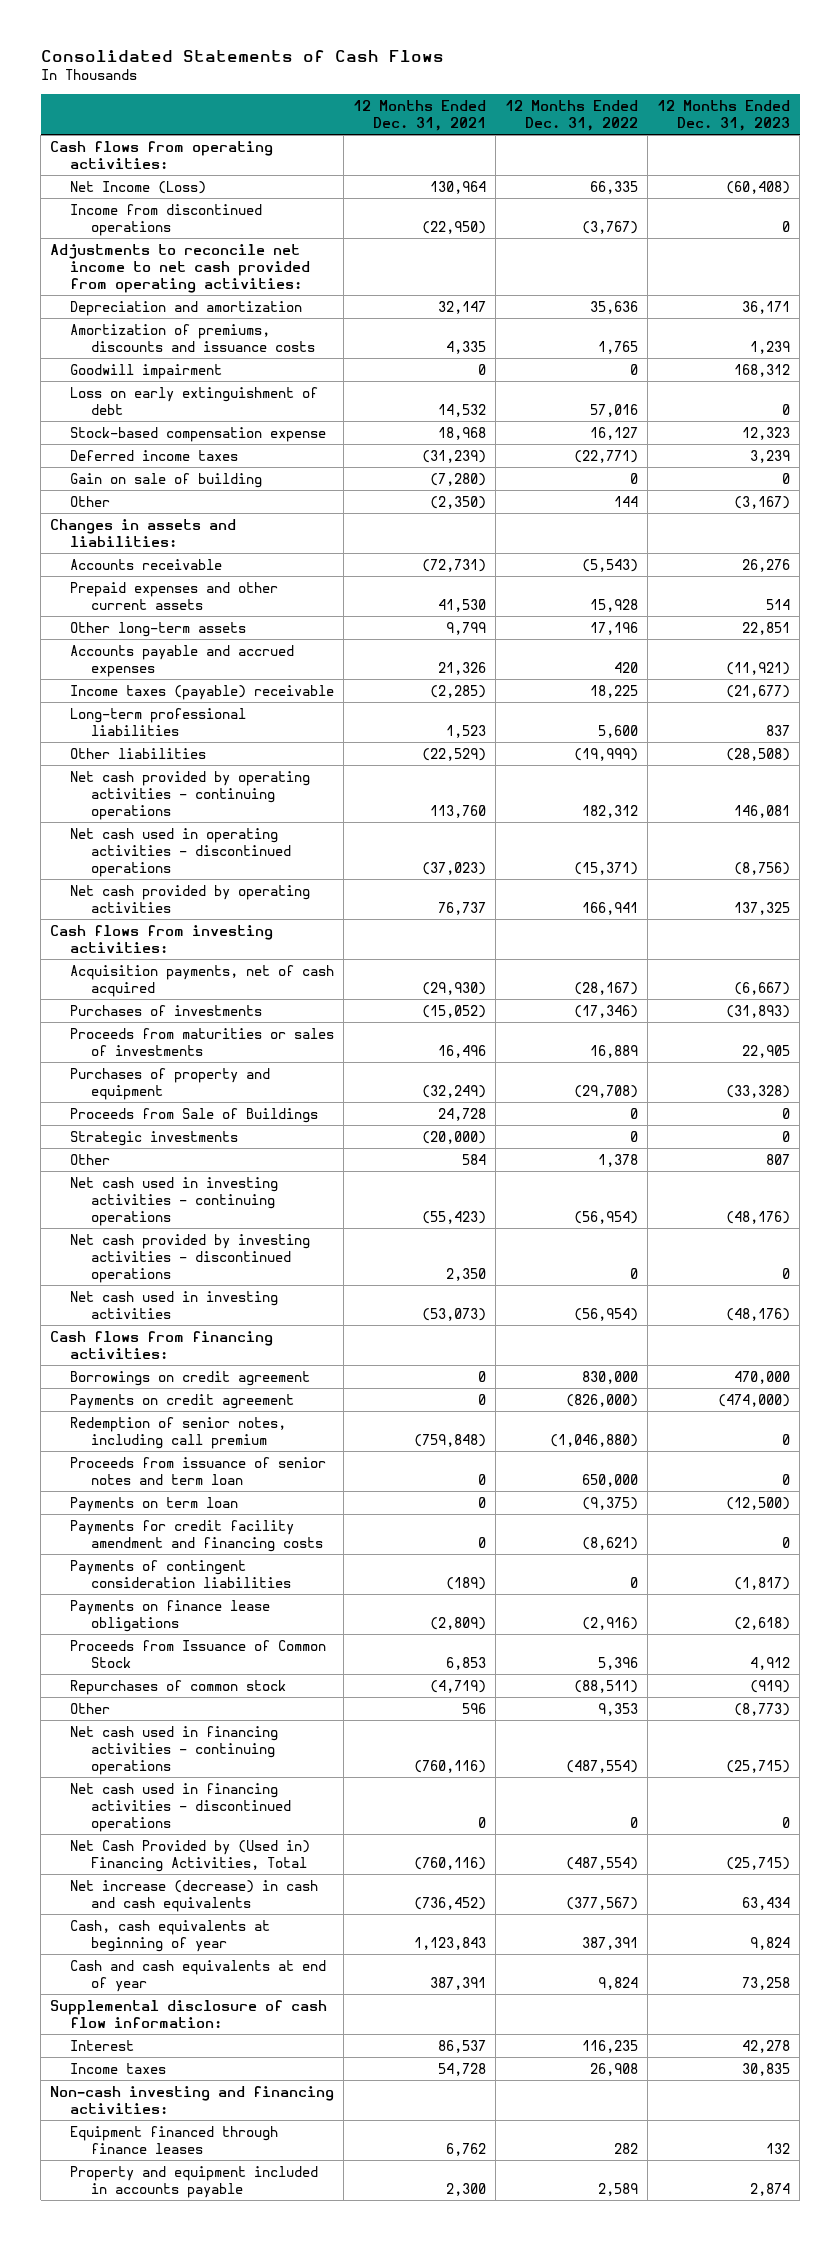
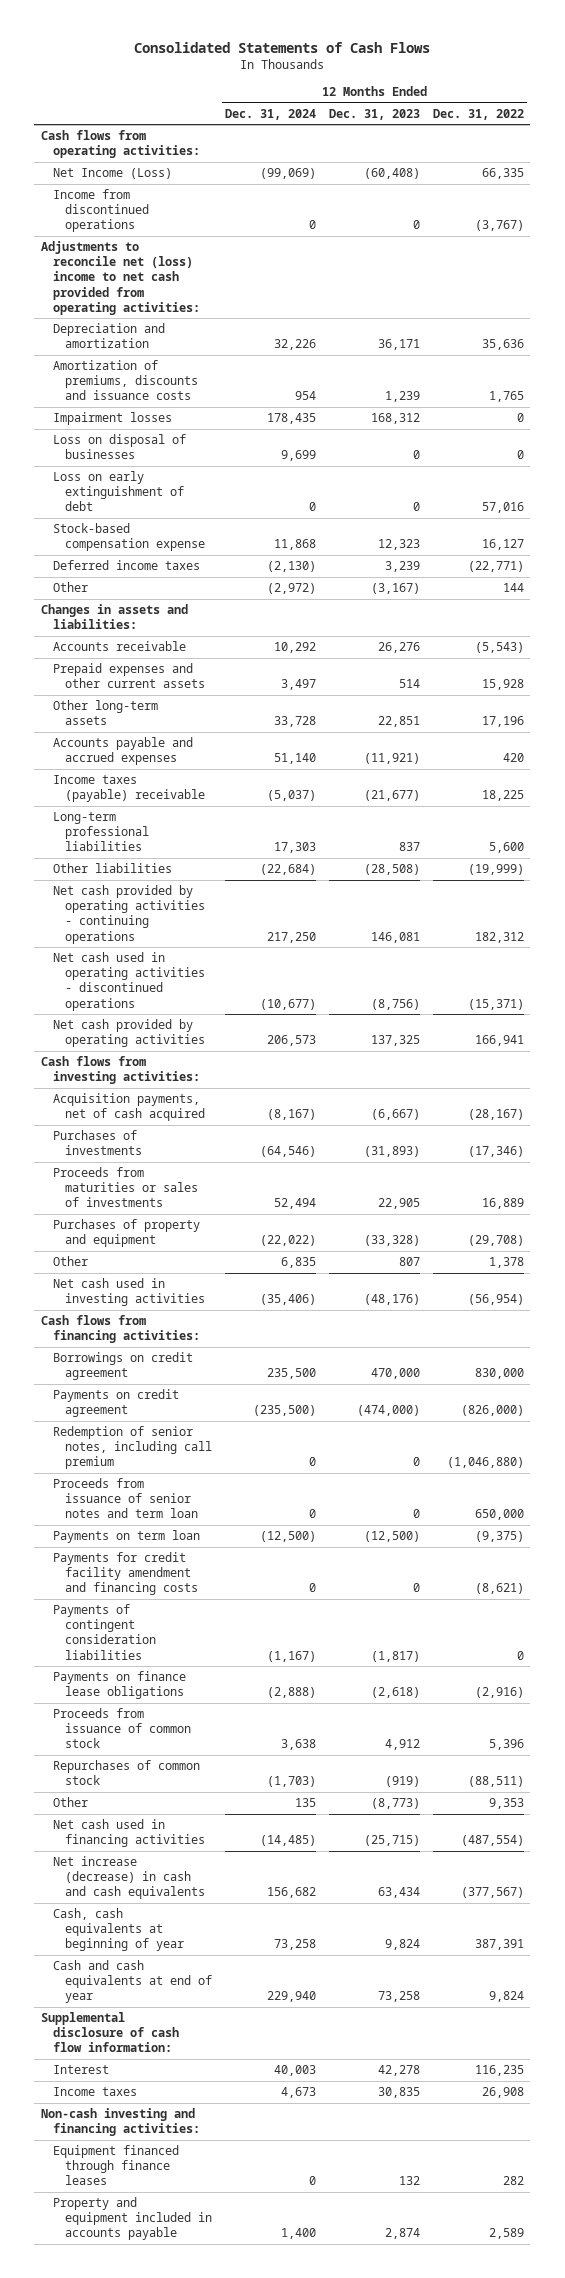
[353,99,487,131] 12 Months Ended Dec. 31, 2021 -> none
none -> [225,108,317,120] Dec. 31, 2024
[50,243,311,293] Adjustments to reconcile net income to net cash provided from operating activities: -> [40,241,201,315] Adjustments to reconcile net (loss) income to net cash provided from operating activities:
[70,363,223,379] Goodwill impairment -> [53,412,173,426] Impairment losses
none -> [53,434,187,460] Loss on disposal of businesses
[70,472,263,488] Gain on sale of building -> none
[70,1107,319,1123] Proceeds from Sale of Buildings -> none
[70,1130,239,1146] Strategic investments -> none
[70,1176,279,1226] Net cash used in investing activities - continuing operations -> none
[70,1233,311,1283] Net cash provided by investing activities - discontinued operations -> none
[70,1639,327,1668] Proceeds from Issuance of Common Stock -> [53,1708,192,1749] Proceeds from issuance of common stock
[70,1725,279,1775] Net cash used in financing activities - continuing operations -> none
[70,1782,291,1832] Net cash used in financing activities - discontinued operations -> none
[70,1839,311,1872] Net Cash Provided by (Used in) Financing Activities, Total -> [53,1819,206,1848] Net cash used in financing activities

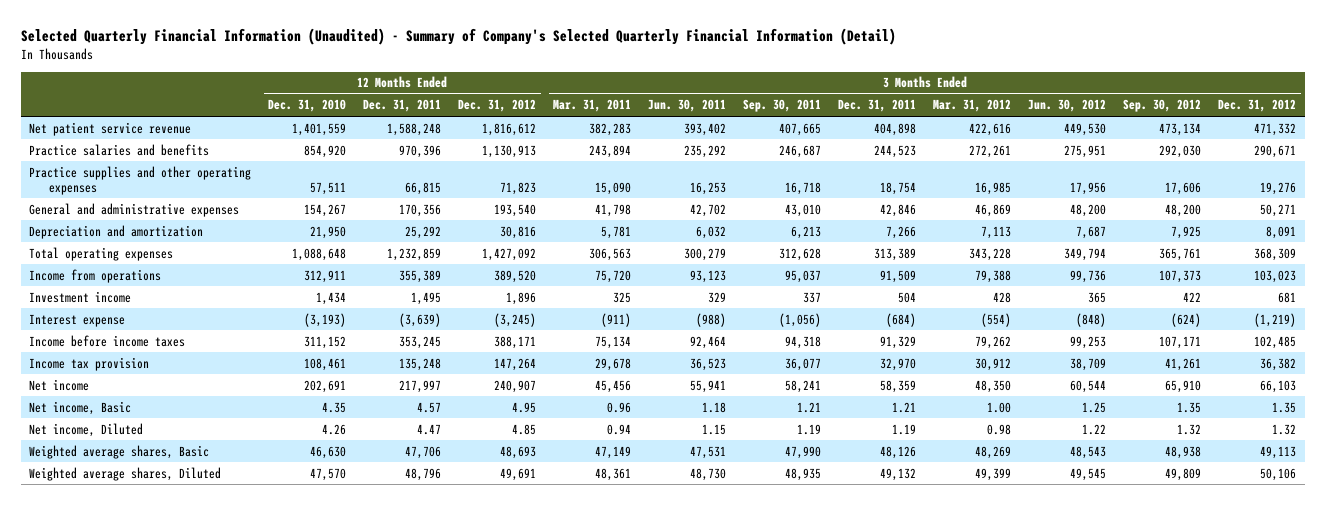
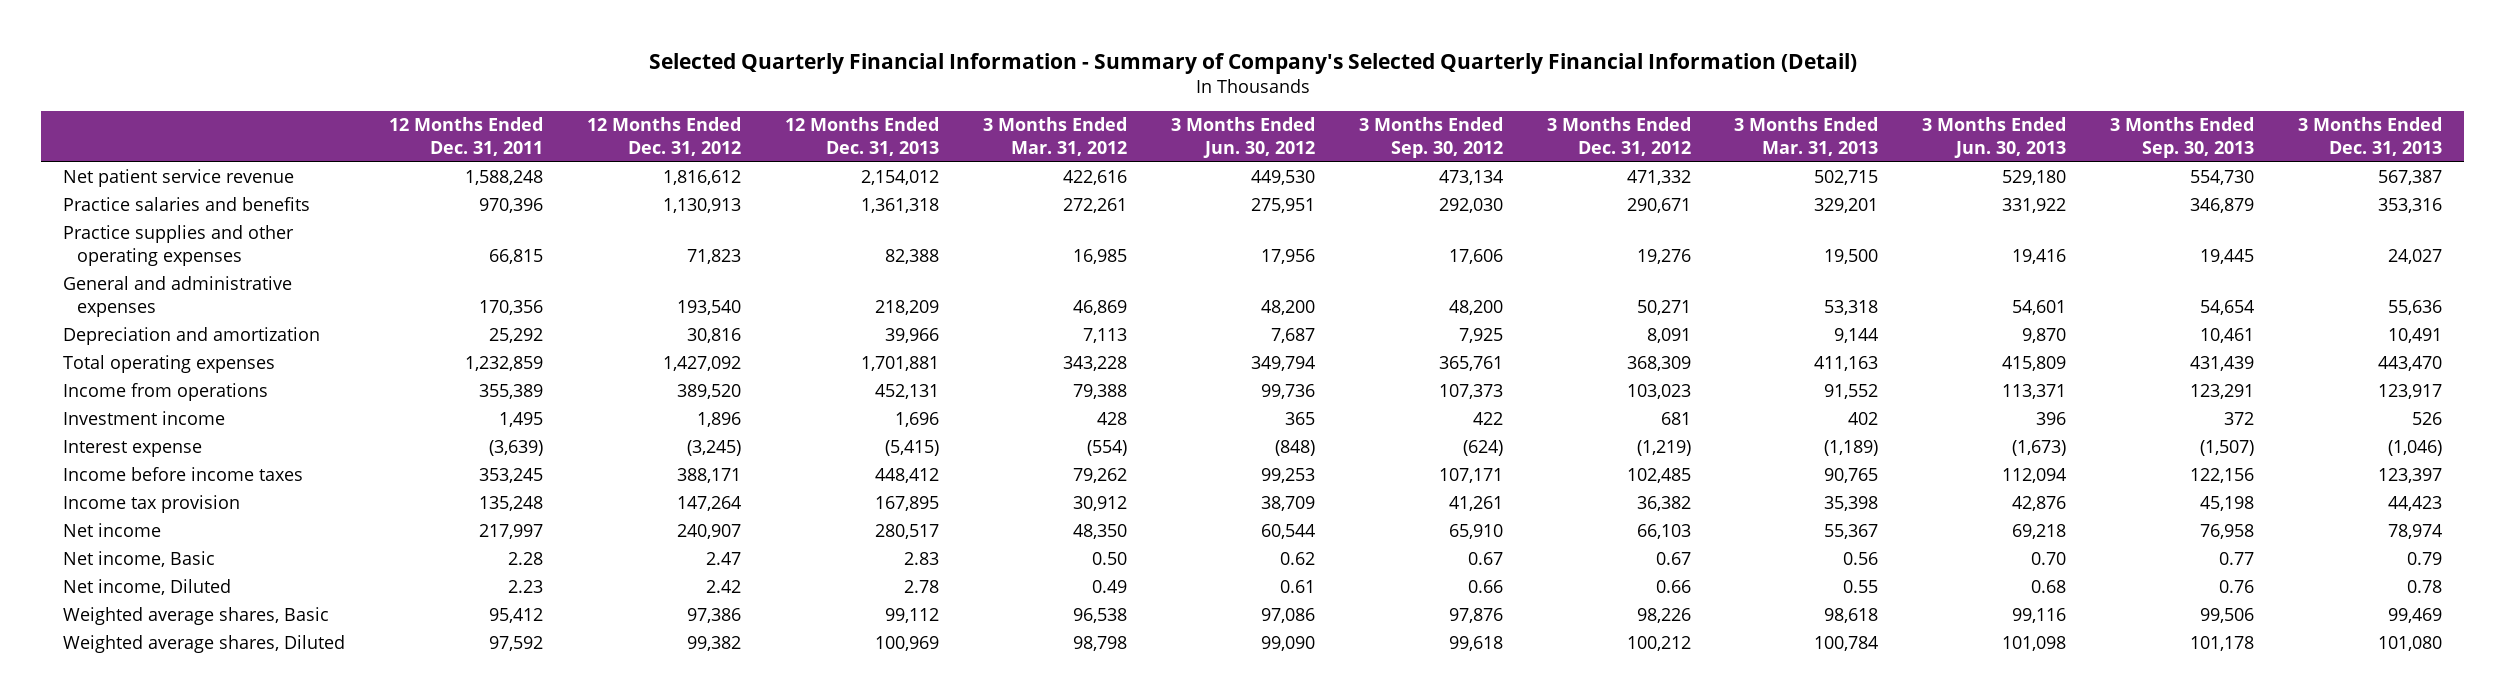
[20,28,896,46] Selected Quarterly Financial Information (Unaudited) - Summary of Company's Selected Quarterly Financial Information (Detail) -> [648,52,1857,74] Selected Quarterly Financial Information - Summary of Company's Selected Quarterly Financial Information (Detail)
[268,99,347,113] Dec. 31, 2010 -> none
[553,99,632,113] Mar. 31, 2011 -> none
[648,99,727,113] Jun. 30, 2011 -> none
[743,99,822,113] Sep. 30, 2011 -> none
[838,99,917,113] Dec. 31, 2011 -> none
none -> [784,117,939,156] 12 Months Ended Dec. 31, 2013
none -> [1734,117,1879,156] 3 Months Ended Mar. 31, 2013
none -> [1922,117,2067,158] 3 Months Ended Jun. 30, 2013
none -> [2110,117,2255,158] 3 Months Ended Sep. 30, 2013
none -> [2298,117,2443,156] 3 Months Ended Dec. 31, 2013
[417,401,442,413] 4.57 -> [508,552,544,566] 2.28
[512,401,537,413] 4.95 -> [706,552,742,566] 2.47
[987,401,1012,413] 1.00 -> [1091,552,1127,566] 0.50
[1082,401,1107,413] 1.25 -> [1279,552,1315,566] 0.62
[1177,401,1202,413] 1.35 -> [1467,552,1503,566] 0.67
[1272,401,1297,413] 1.35 -> [1655,552,1691,566] 0.67
[417,423,442,435] 4.47 -> [508,580,544,594] 2.23
[512,423,537,435] 4.85 -> [706,580,742,594] 2.42
[987,423,1012,435] 0.98 -> [1091,580,1127,594] 0.49
[1082,423,1107,435] 1.22 -> [1279,580,1315,594] 0.61
[1177,423,1202,435] 1.32 -> [1467,580,1503,594] 0.66
[1272,423,1297,435] 1.32 -> [1655,580,1691,594] 0.66
[405,445,442,459] 47,706 -> [489,608,544,624] 95,412
[500,445,537,459] 48,693 -> [687,608,742,624] 97,386
[975,445,1012,459] 48,269 -> [1072,608,1127,624] 96,538
[1070,445,1107,459] 48,543 -> [1260,608,1315,624] 97,086
[1165,445,1202,459] 48,938 -> [1448,608,1503,624] 97,876
[1260,445,1297,459] 49,113 -> [1636,608,1691,624] 98,226
[405,467,442,481] 48,796 -> [489,636,544,652] 97,592
[500,467,537,481] 49,691 -> [687,636,742,652] 99,382
[975,467,1012,481] 49,399 -> [1072,636,1127,652] 98,798
[1070,467,1107,481] 49,545 -> [1260,636,1315,652] 99,090
[1165,467,1202,481] 49,809 -> [1448,636,1503,652] 99,618
[1260,467,1297,481] 50,106 -> [1626,636,1691,652] 100,212

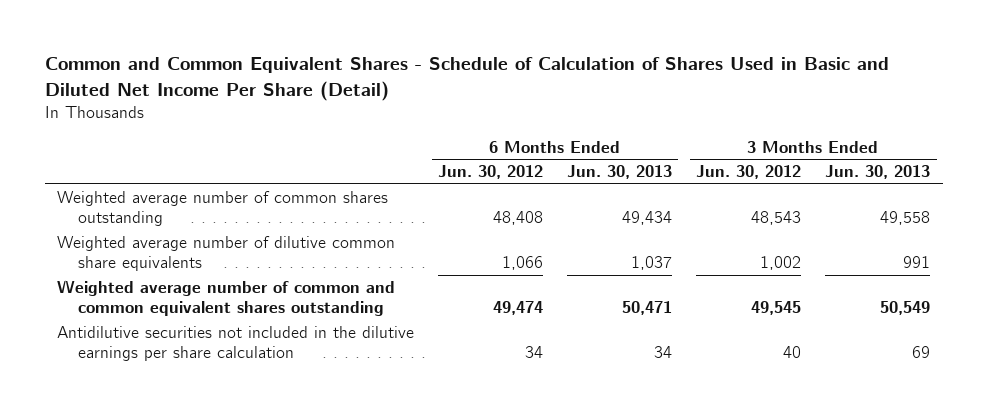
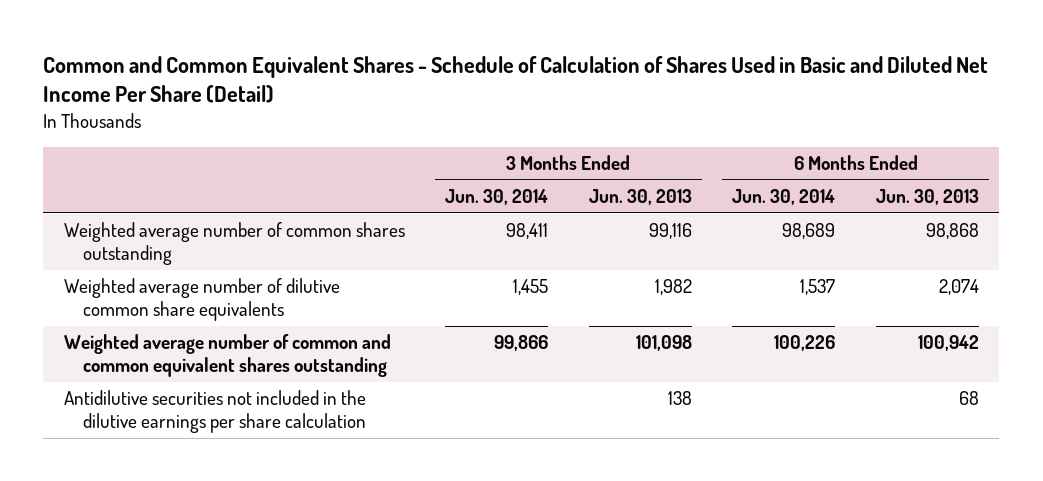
[438,165,544,180] Jun. 30, 2012 -> none
[696,165,802,180] Jun. 30, 2012 -> none
none -> [445,189,549,206] Jun. 30, 2014
none -> [732,189,836,206] Jun. 30, 2014
[622,211,673,226] 49,434 -> [926,223,980,240] 98,868
[880,211,931,226] 49,558 -> [648,223,692,240] 99,116
[631,256,673,271] 1,037 -> [939,279,980,296] 2,074
[903,256,931,269] 991 -> [654,279,692,296] 1,982
[622,301,673,316] 50,471 -> [918,335,980,352] 100,942
[880,301,931,316] 50,549 -> [635,335,692,352] 101,098
[654,346,673,359] 34 -> [959,391,980,406] 68
[912,346,931,359] 69 -> [667,391,692,406] 138

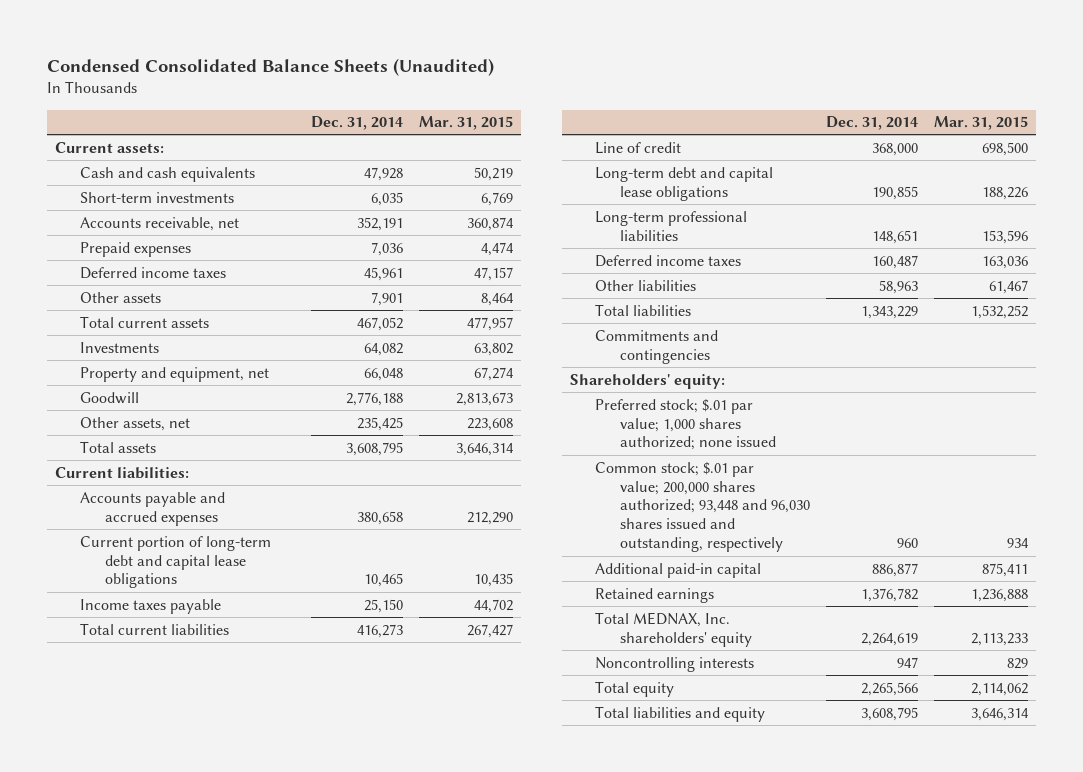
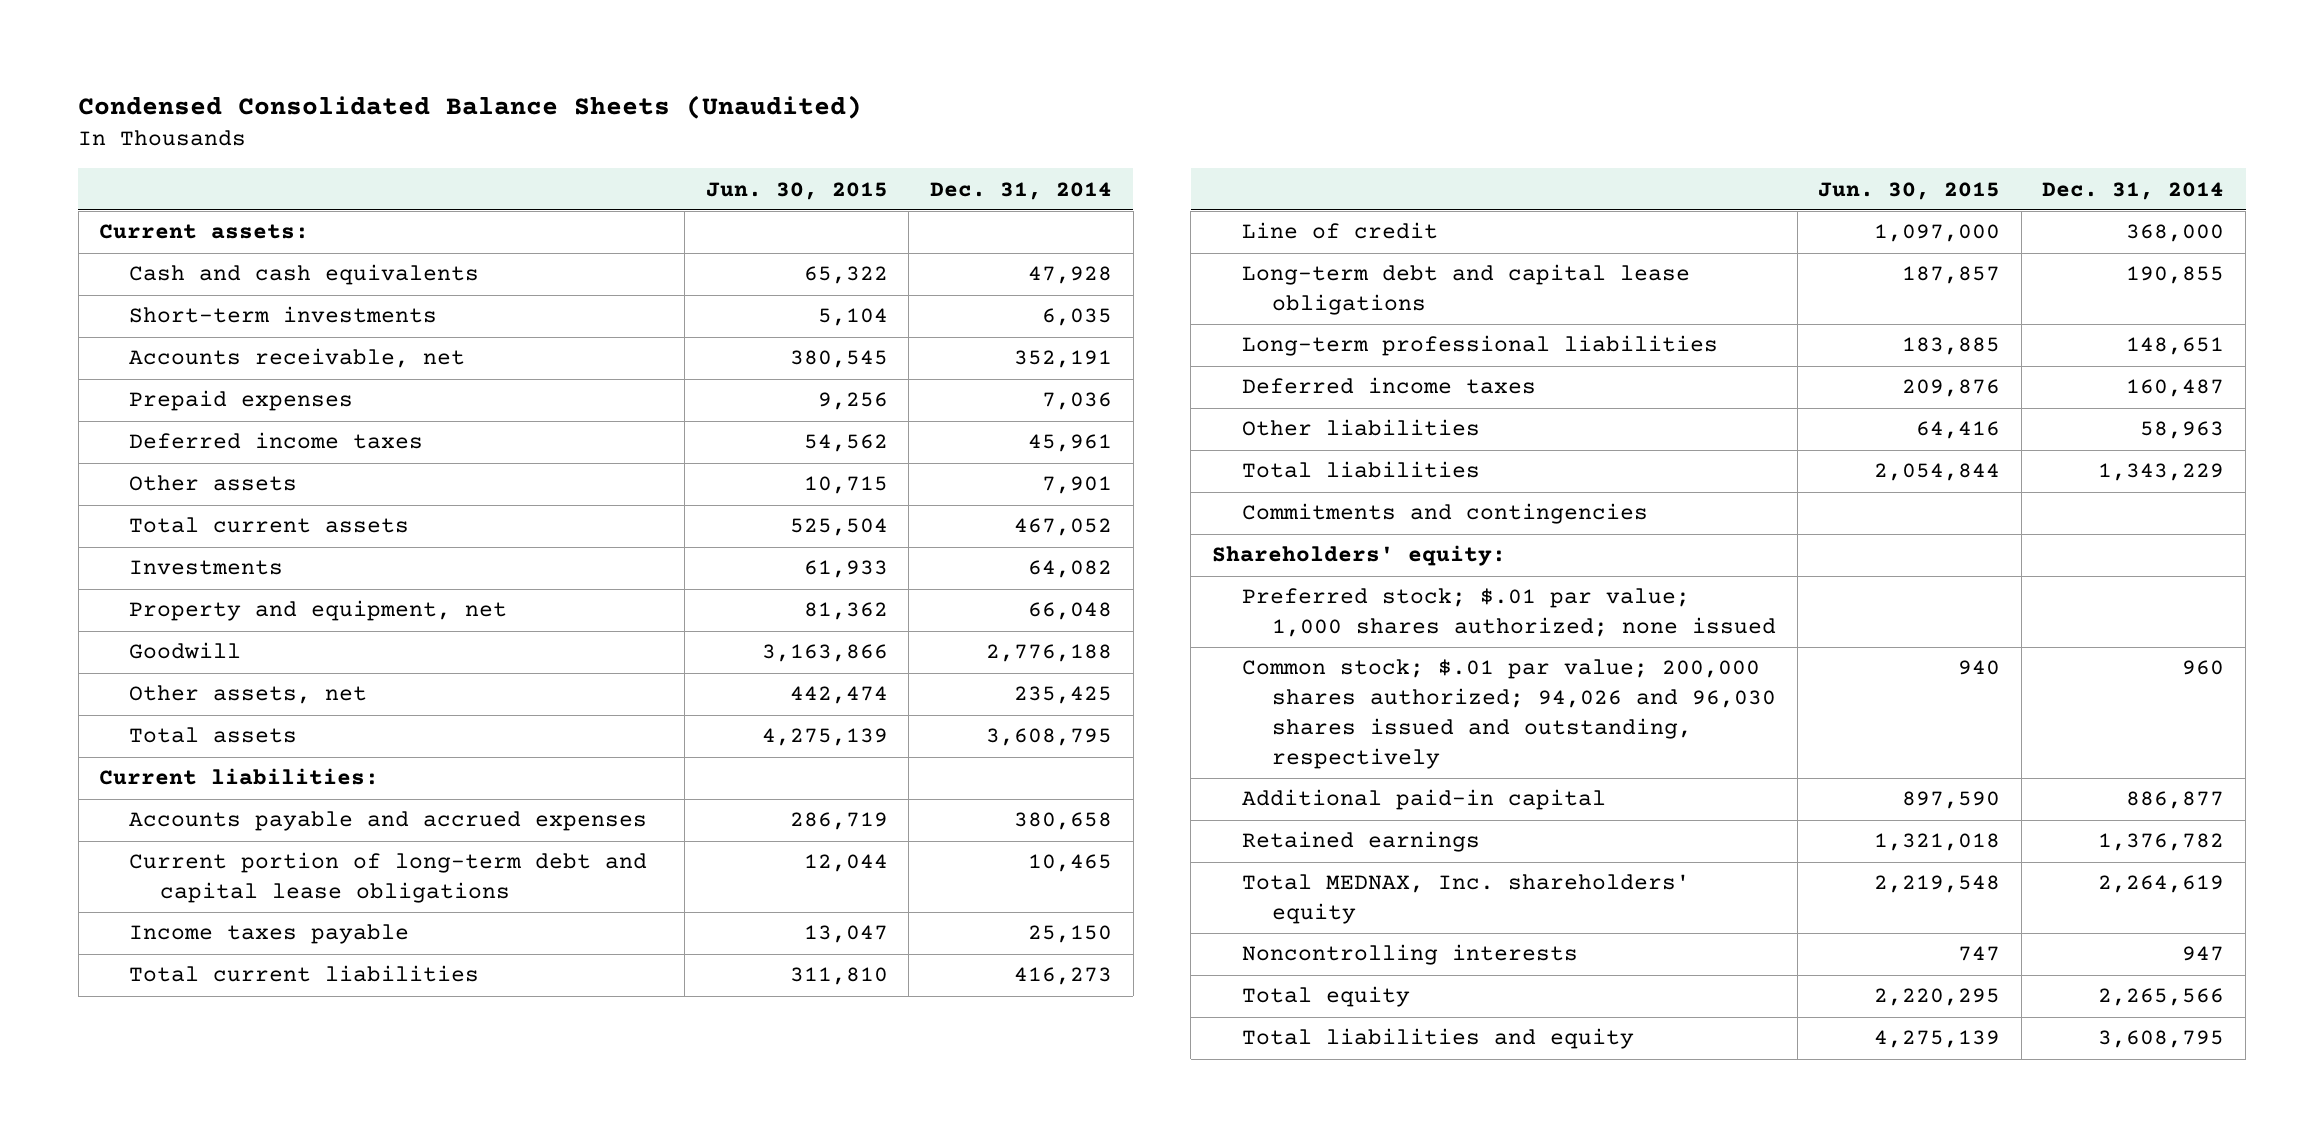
[419,116,514,131] Mar. 31, 2015 -> none
none -> [705,181,888,200] Jun. 30, 2015
[594,461,810,553] Common stock; $.01 par value; 200,000 shares authorized; 93,448 and 96,030 shares issued and outstanding, respectively -> [1241,659,1777,770] Common stock; $.01 par value; 200,000 shares authorized; 94,026 and 96,030 shares issued and outstanding, respectively

